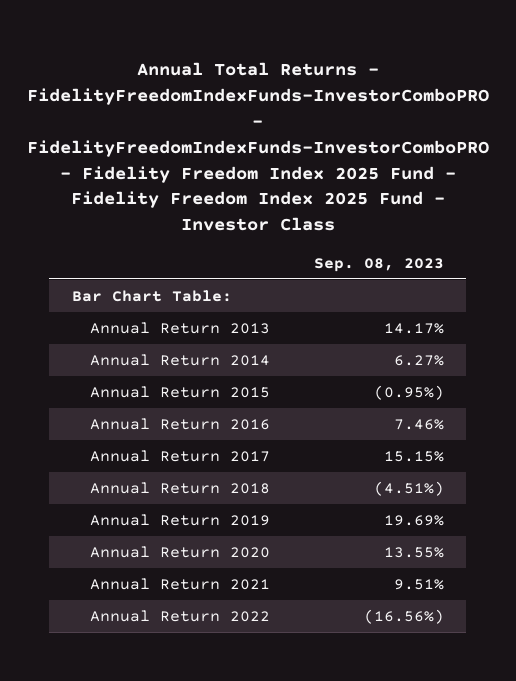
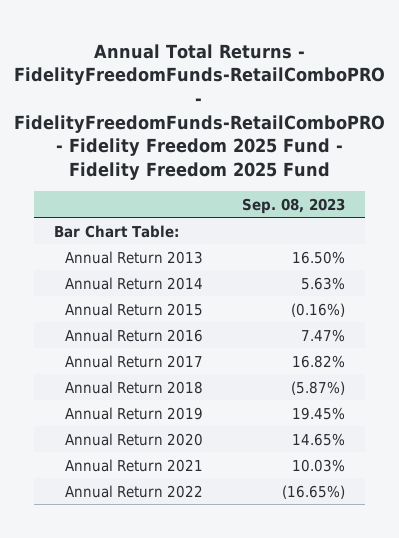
[26,62,489,232] Annual Total Returns - FidelityFreedomIndexFunds-InvestorComboPRO - FidelityFreedomIndexFunds-InvestorComboPRO - Fidelity Freedom Index 2025 Fund - Fidelity Freedom Index 2025 Fund - Investor Class -> [14,43,386,180] Annual Total Returns - FidelityFreedomFunds-RetailComboPRO - FidelityFreedomFunds-RetailComboPRO - Fidelity Freedom 2025 Fund - Fidelity Freedom 2025 Fund
[384,322,445,334] 14.17% -> [292,250,346,264] 16.50%
[394,354,445,366] 6.27% -> [301,276,346,290] 5.63%
[374,384,445,400] (0.95%) -> [291,302,346,317] (0.16%)
[394,418,445,430] 7.46% -> [301,328,346,342] 7.47%
[384,450,445,462] 15.15% -> [292,354,346,368] 16.82%
[374,480,445,496] (4.51%) -> [291,380,346,395] (5.87%)
[384,514,445,526] 19.69% -> [292,406,346,420] 19.45%
[384,546,445,558] 13.55% -> [292,432,346,446] 14.65%
[394,578,445,590] 9.51% -> [292,458,346,472] 10.03%
[364,608,445,624] (16.56%) -> [282,484,346,499] (16.65%)

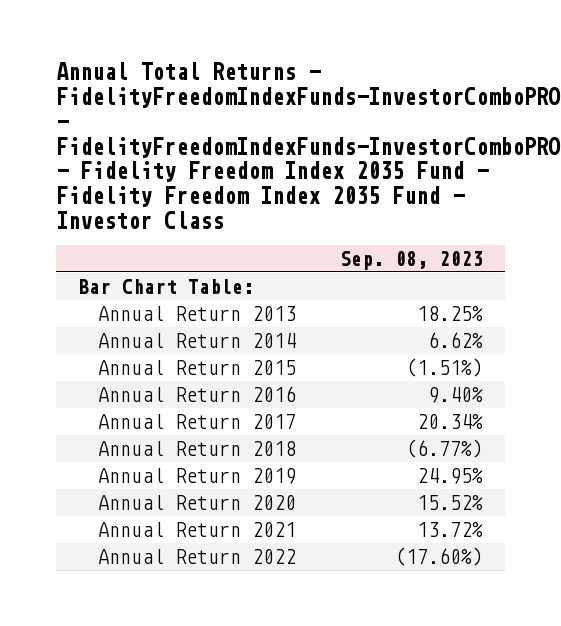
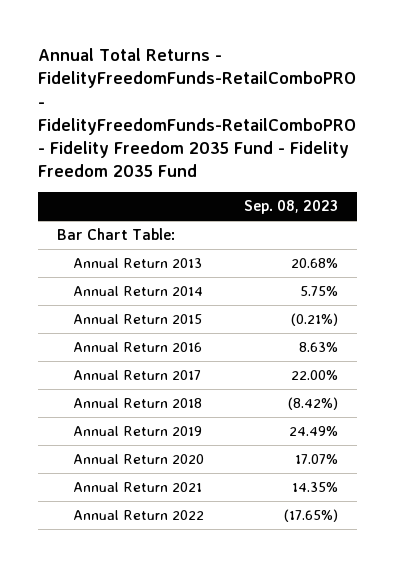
[55,62,561,229] Annual Total Returns - FidelityFreedomIndexFunds-InvestorComboPRO - FidelityFreedomIndexFunds-InvestorComboPRO - Fidelity Freedom Index 2035 Fund - Fidelity Freedom Index 2035 Fund - Investor Class -> [37,47,356,178] Annual Total Returns - FidelityFreedomFunds-RetailComboPRO - FidelityFreedomFunds-RetailComboPRO - Fidelity Freedom 2035 Fund - Fidelity Freedom 2035 Fund
[416,305,483,321] 18.25% -> [290,257,338,268] 20.68%
[427,331,483,348] 6.62% -> [299,285,338,296] 5.75%
[405,357,483,377] (1.51%) -> [290,312,338,326] (0.21%)
[427,386,483,403] 9.40% -> [298,341,338,352] 8.63%
[416,413,483,429] 20.34% -> [290,369,338,380] 22.00%
[405,438,483,458] (6.77%) -> [287,396,338,410] (8.42%)
[416,467,483,484] 24.95% -> [288,425,338,436] 24.49%
[416,494,483,510] 15.52% -> [294,453,338,464] 17.07%
[416,521,483,537] 13.72% -> [291,481,338,492] 14.35%
[394,546,483,566] (17.60%) -> [283,508,338,522] (17.65%)

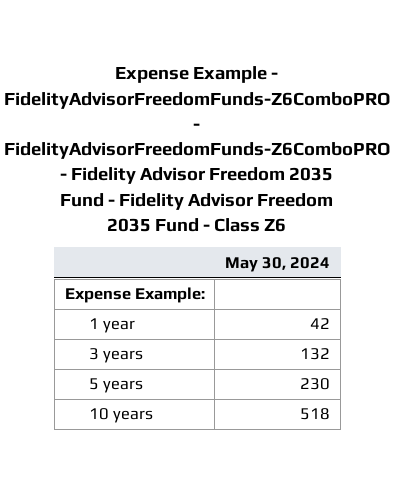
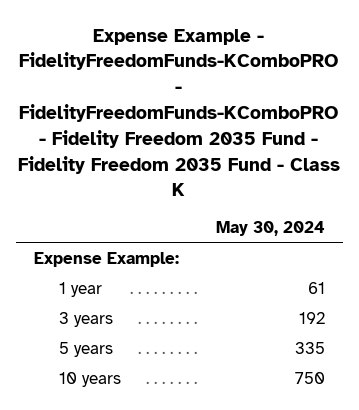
[4,66,391,232] Expense Example - FidelityAdvisorFreedomFunds-Z6ComboPRO - FidelityAdvisorFreedomFunds-Z6ComboPRO - Fidelity Advisor Freedom 2035 Fund - Fidelity Advisor Freedom 2035 Fund - Class Z6 -> [18,28,341,197] Expense Example - FidelityFreedomFunds-KComboPRO - FidelityFreedomFunds-KComboPRO - Fidelity Freedom 2035 Fund - Fidelity Freedom 2035 Fund - Class K
[310,318,331,330] 42 -> [307,282,325,295] 61
[300,348,331,361] 132 -> [298,312,325,325] 192
[300,378,331,391] 230 -> [294,342,325,355] 335
[300,408,331,421] 518 -> [294,372,325,385] 750

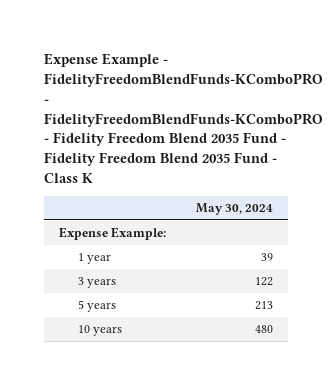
[18,28,341,197] Expense Example - FidelityFreedomFunds-KComboPRO - FidelityFreedomFunds-KComboPRO - Fidelity Freedom 2035 Fund - Fidelity Freedom 2035 Fund - Class K -> [43,52,323,184] Expense Example - FidelityFreedomBlendFunds-KComboPRO - FidelityFreedomBlendFunds-KComboPRO - Fidelity Freedom Blend 2035 Fund - Fidelity Freedom Blend 2035 Fund - Class K
[307,282,325,295] 61 -> [261,252,274,261] 39
[298,312,325,325] 192 -> [255,276,274,286] 122
[294,342,325,355] 335 -> [255,300,274,310] 213
[294,372,325,385] 750 -> [255,324,274,333] 480

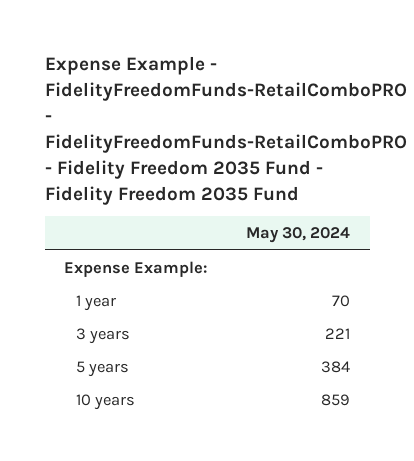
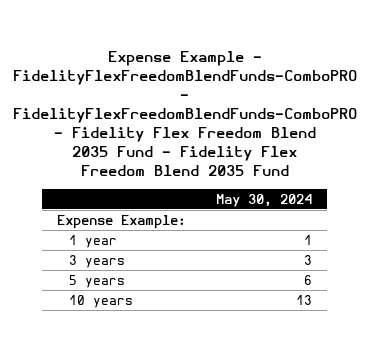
[44,56,407,205] Expense Example - FidelityFreedomFunds-RetailComboPRO - FidelityFreedomFunds-RetailComboPRO - Fidelity Freedom 2035 Fund - Fidelity Freedom 2035 Fund -> [12,50,357,177] Expense Example - FidelityFlexFreedomBlendFunds-ComboPRO - FidelityFlexFreedomBlendFunds-ComboPRO - Fidelity Flex Freedom Blend 2035 Fund - Fidelity Flex Freedom Blend 2035 Fund
[332,294,351,307] 70 -> [304,234,313,245] 1
[325,327,351,339] 221 -> [304,254,313,265] 3
[321,360,351,373] 384 -> [304,274,313,285] 6
[321,393,351,406] 859 -> [296,294,313,305] 13

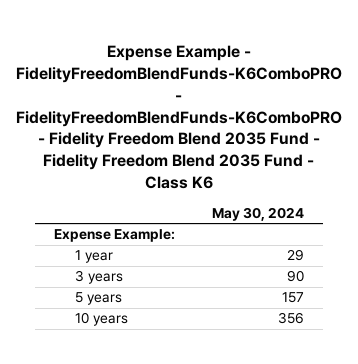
[12,50,357,177] Expense Example - FidelityFlexFreedomBlendFunds-ComboPRO - FidelityFlexFreedomBlendFunds-ComboPRO - Fidelity Flex Freedom Blend 2035 Fund - Fidelity Flex Freedom Blend 2035 Fund -> [16,45,343,190] Expense Example - FidelityFreedomBlendFunds-K6ComboPRO - FidelityFreedomBlendFunds-K6ComboPRO - Fidelity Freedom Blend 2035 Fund - Fidelity Freedom Blend 2035 Fund - Class K6
[304,234,313,245] 1 -> [287,249,305,262] 29
[304,254,313,265] 3 -> [287,270,305,283] 90
[304,274,313,285] 6 -> [282,292,305,304] 157
[296,294,313,305] 13 -> [278,312,305,325] 356

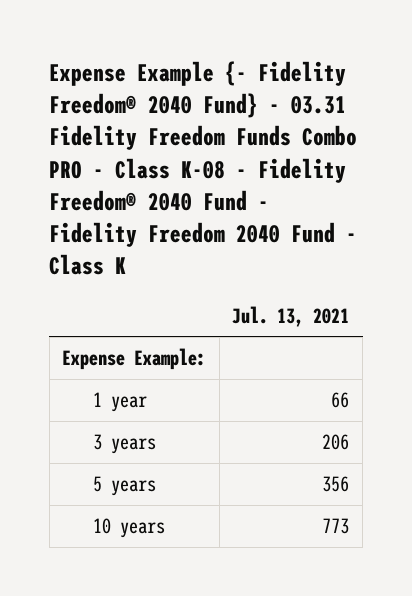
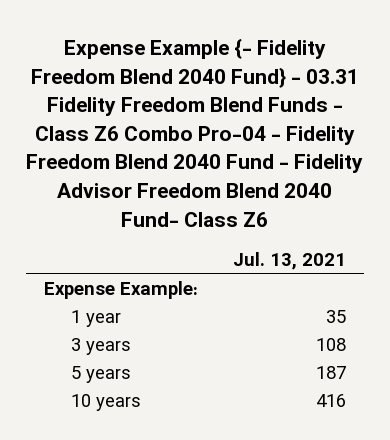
[49,61,358,276] Expense Example {- Fidelity Freedom® 2040 Fund} - 03.31 Fidelity Freedom Funds Combo PRO - Class K-08 - Fidelity Freedom® 2040 Fund - Fidelity Freedom 2040 Fund - Class K -> [25,37,363,227] Expense Example {- Fidelity Freedom Blend 2040 Fund} - 03.31 Fidelity Freedom Blend Funds - Class Z6 Combo Pro-04 - Fidelity Freedom Blend 2040 Fund - Fidelity Advisor Freedom Blend 2040 Fund- Class Z6
[331,392,350,409] 66 -> [325,309,346,323] 35
[322,434,350,451] 206 -> [315,337,346,351] 108
[322,476,350,493] 356 -> [315,365,346,379] 187
[322,518,350,535] 773 -> [315,393,346,407] 416

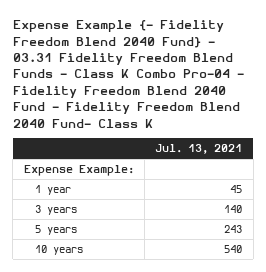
[25,37,363,227] Expense Example {- Fidelity Freedom Blend 2040 Fund} - 03.31 Fidelity Freedom Blend Funds - Class Z6 Combo Pro-04 - Fidelity Freedom Blend 2040 Fund - Fidelity Advisor Freedom Blend 2040 Fund- Class Z6 -> [12,20,244,128] Expense Example {- Fidelity Freedom Blend 2040 Fund} - 03.31 Fidelity Freedom Blend Funds - Class K Combo Pro-04 - Fidelity Freedom Blend 2040 Fund - Fidelity Freedom Blend 2040 Fund- Class K
[325,309,346,323] 35 -> [230,185,243,194] 45
[315,337,346,351] 108 -> [224,205,243,214] 140
[315,365,346,379] 187 -> [224,225,243,234] 243
[315,393,346,407] 416 -> [224,245,243,254] 540

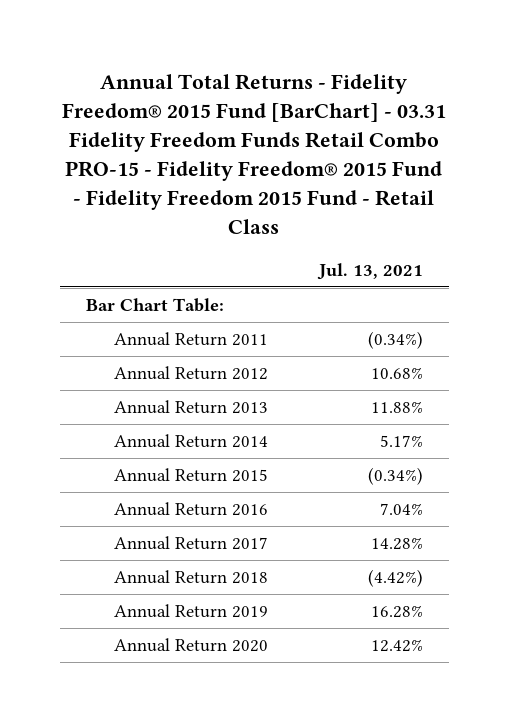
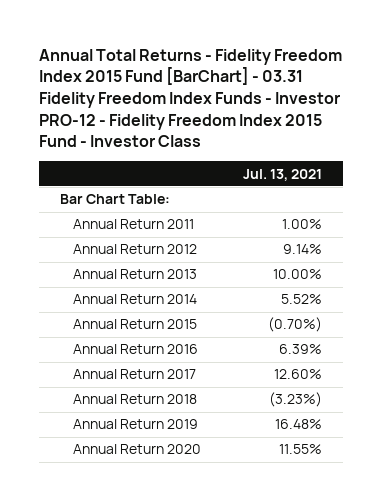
[62,74,447,235] Annual Total Returns - Fidelity Freedom® 2015 Fund [BarChart] - 03.31 Fidelity Freedom Funds Retail Combo PRO-15 - Fidelity Freedom® 2015 Fund - Fidelity Freedom 2015 Fund - Retail Class -> [39,48,343,148] Annual Total Returns - Fidelity Freedom Index 2015 Fund [BarChart] - 03.31 Fidelity Freedom Index Funds - Investor PRO-12 - Fidelity Freedom Index 2015 Fund - Investor Class
[368,330,424,349] (0.34%) -> [281,219,322,230] 1.00%
[371,366,424,379] 10.68% -> [282,244,322,255] 9.14%
[371,400,424,413] 11.88% -> [272,269,322,280] 10.00%
[380,434,424,447] 5.17% -> [280,294,322,305] 5.52%
[368,466,424,485] (0.34%) -> [267,317,322,333] (0.70%)
[380,502,424,515] 7.04% -> [278,344,322,355] 6.39%
[371,536,424,550] 14.28% -> [273,369,322,380] 12.60%
[368,568,424,587] (4.42%) -> [268,392,322,408] (3.23%)
[371,604,424,618] 16.28% -> [274,419,322,430] 16.48%
[371,638,424,652] 12.42% -> [278,444,322,455] 11.55%

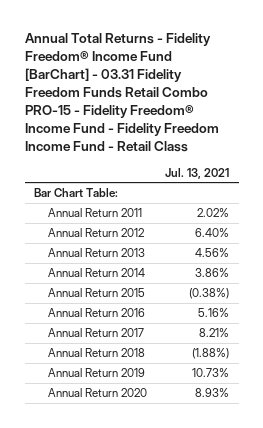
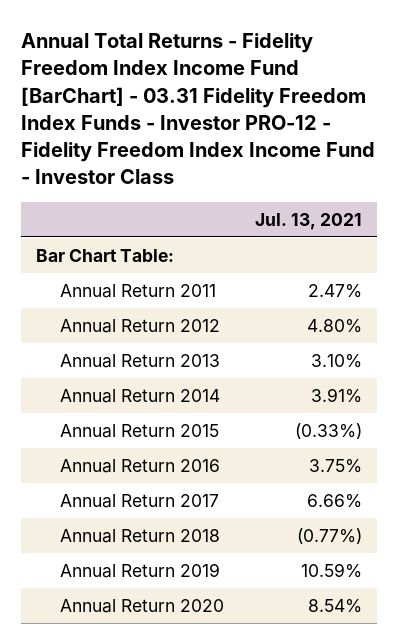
[24,32,219,153] Annual Total Returns - Fidelity Freedom® Income Fund [BarChart] - 03.31 Fidelity Freedom Funds Retail Combo PRO-15 - Fidelity Freedom® Income Fund - Fidelity Freedom Income Fund - Retail Class -> [20,33,375,185] Annual Total Returns - Fidelity Freedom Index Income Fund [BarChart] - 03.31 Fidelity Freedom Index Funds - Investor PRO-12 - Fidelity Freedom Index Income Fund - Investor Class
[197,208,230,218] 2.02% -> [307,283,362,298] 2.47%
[195,228,230,238] 6.40% -> [306,318,362,333] 4.80%
[195,248,230,258] 4.56% -> [310,353,362,368] 3.10%
[195,268,230,278] 3.86% -> [310,387,362,403] 3.91%
[189,288,230,300] (0.38%) -> [294,422,362,439] (0.33%)
[198,308,230,318] 5.16% -> [308,458,362,473] 3.75%
[199,328,230,338] 8.21% -> [306,493,362,508] 6.66%
[192,348,230,360] (1.88%) -> [296,527,362,544] (0.77%)
[192,368,230,378] 10.73% -> [300,562,362,578] 10.59%
[195,388,230,398] 8.93% -> [307,598,362,613] 8.54%

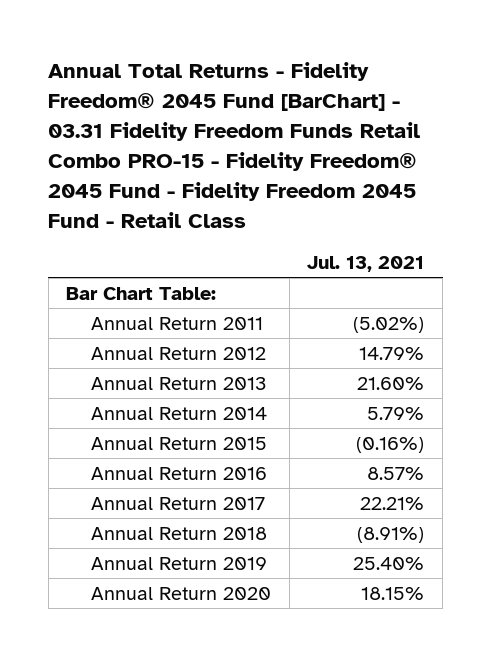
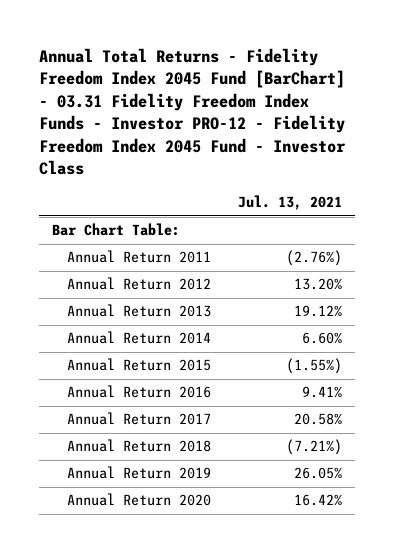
[48,62,421,228] Annual Total Returns - Fidelity Freedom® 2045 Fund [BarChart] - 03.31 Fidelity Freedom Funds Retail Combo PRO-15 - Fidelity Freedom® 2045 Fund - Fidelity Freedom 2045 Fund - Retail Class -> [38,47,346,176] Annual Total Returns - Fidelity Freedom Index 2045 Fund [BarChart] - 03.31 Fidelity Freedom Index Funds - Investor PRO-12 - Fidelity Freedom Index 2045 Fund - Investor Class
[353,316,425,333] (5.02%) -> [285,250,342,267] (2.76%)
[359,346,425,360] 14.79% -> [293,278,342,291] 13.20%
[357,376,425,390] 21.60% -> [293,305,342,318] 19.12%
[367,406,425,420] 5.79% -> [301,332,342,345] 6.60%
[356,436,425,453] (0.16%) -> [285,358,342,375] (1.55%)
[367,466,425,480] 8.57% -> [301,386,342,399] 9.41%
[360,496,425,510] 22.21% -> [293,413,342,426] 20.58%
[357,526,425,543] (8.91%) -> [285,439,342,456] (7.21%)
[353,556,425,570] 25.40% -> [293,467,342,480] 26.05%
[361,586,425,600] 18.15% -> [293,494,342,507] 16.42%

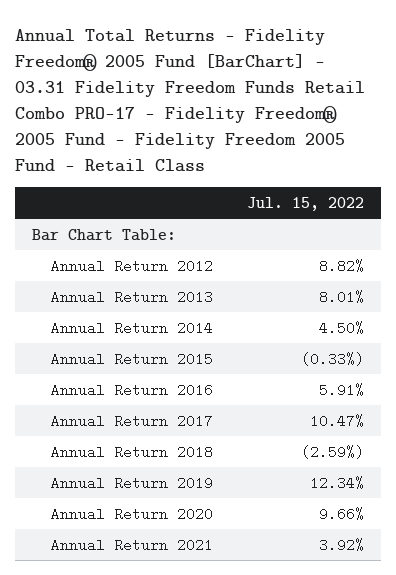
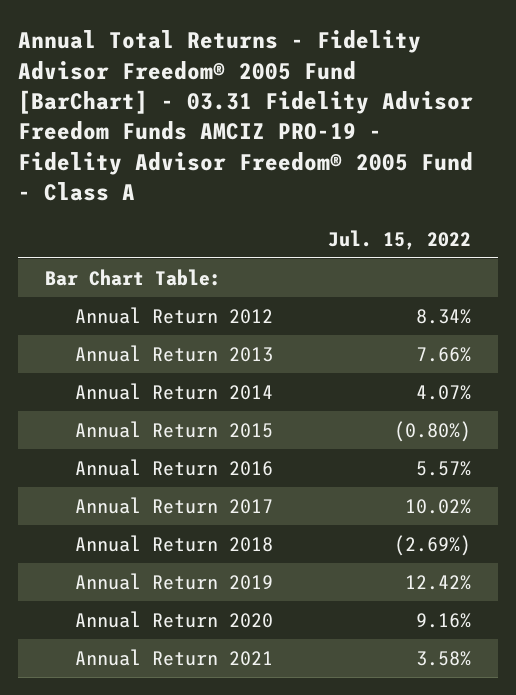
[15,29,366,172] Annual Total Returns - Fidelity Freedom® 2005 Fund [BarChart] - 03.31 Fidelity Freedom Funds Retail Combo PRO-17 - Fidelity Freedom® 2005 Fund - Fidelity Freedom 2005 Fund - Retail Class -> [17,30,473,202] Annual Total Returns - Fidelity Advisor Freedom® 2005 Fund [BarChart] - 03.31 Fidelity Advisor Freedom Funds AMCIZ PRO-19 - Fidelity Advisor Freedom® 2005 Fund - Class A
[318,258,364,273] 8.82% -> [415,308,471,324] 8.34%
[318,289,364,304] 8.01% -> [415,346,471,362] 7.66%
[318,320,364,335] 4.50% -> [415,384,471,400] 4.07%
[300,351,364,366] (0.33%) -> [393,420,471,442] (0.80%)
[318,382,364,397] 5.91% -> [415,460,471,476] 5.57%
[309,413,364,428] 10.47% -> [404,498,471,514] 10.02%
[300,444,364,459] (2.59%) -> [393,534,471,556] (2.69%)
[309,475,364,490] 12.34% -> [404,574,471,590] 12.42%
[318,506,364,521] 9.66% -> [415,612,471,628] 9.16%
[318,537,364,552] 3.92% -> [415,650,471,666] 3.58%

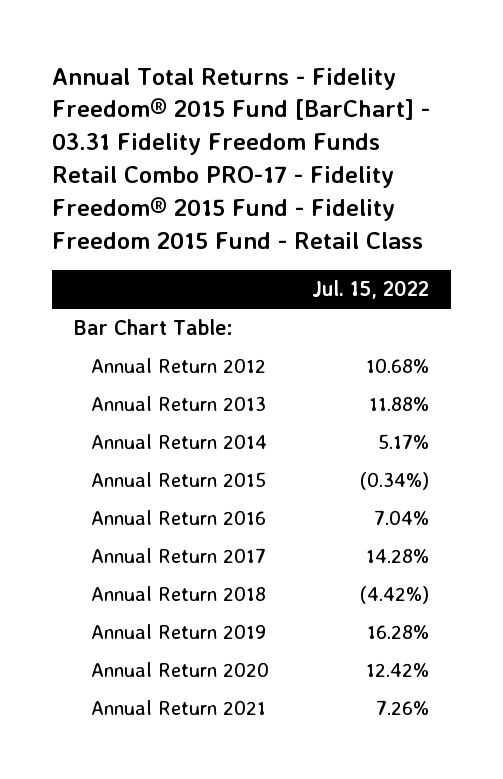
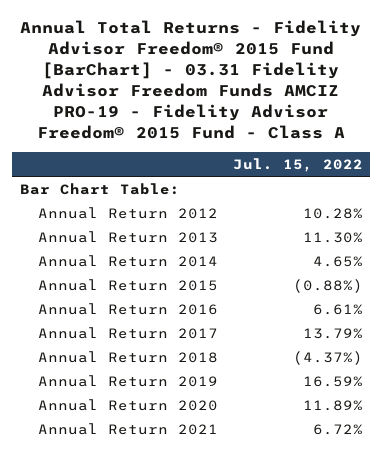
[51,67,430,249] Annual Total Returns - Fidelity Freedom® 2015 Fund [BarChart] - 03.31 Fidelity Freedom Funds Retail Combo PRO-17 - Fidelity Freedom® 2015 Fund - Fidelity Freedom 2015 Fund - Retail Class -> [20,20,362,140] Annual Total Returns - Fidelity Advisor Freedom® 2015 Fund [BarChart] - 03.31 Fidelity Advisor Freedom Funds AMCIZ PRO-19 - Fidelity Advisor Freedom® 2015 Fund - Class A
[366,358,430,374] 10.68% -> [302,207,363,219] 10.28%
[369,397,430,412] 11.88% -> [302,231,363,243] 11.30%
[378,434,430,450] 5.17% -> [312,255,363,267] 4.65%
[360,472,430,491] (0.34%) -> [292,278,363,293] (0.88%)
[374,510,430,526] 7.04% -> [312,303,363,315] 6.61%
[366,549,430,564] 14.28% -> [302,327,363,339] 13.79%
[360,586,430,605] (4.42%) -> [292,350,363,365] (4.37%)
[367,625,430,640] 16.28% -> [302,375,363,387] 16.59%
[366,663,430,678] 12.42% -> [302,399,363,411] 11.89%
[376,700,430,716] 7.26% -> [312,423,363,435] 6.72%

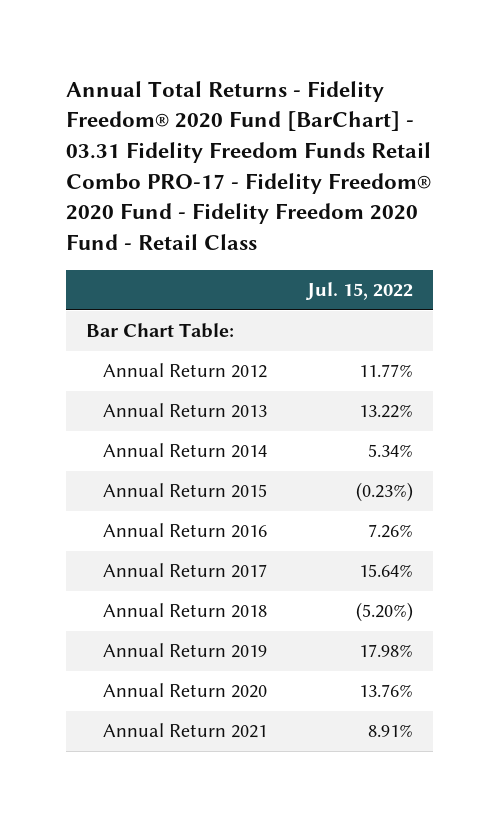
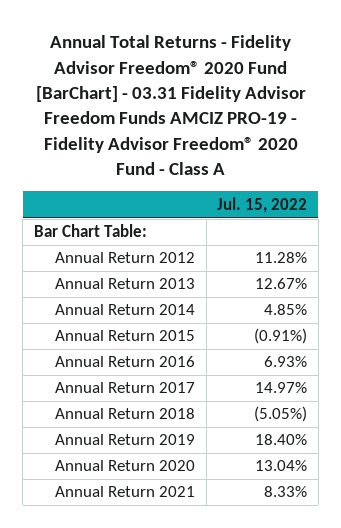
[65,80,431,250] Annual Total Returns - Fidelity Freedom® 2020 Fund [BarChart] - 03.31 Fidelity Freedom Funds Retail Combo PRO-17 - Fidelity Freedom® 2020 Fund - Fidelity Freedom 2020 Fund - Retail Class -> [35,35,306,176] Annual Total Returns - Fidelity Advisor Freedom® 2020 Fund [BarChart] - 03.31 Fidelity Advisor Freedom Funds AMCIZ PRO-19 - Fidelity Advisor Freedom® 2020 Fund - Class A
[358,364,413,378] 11.77% -> [255,252,308,264] 11.28%
[358,404,413,419] 13.22% -> [255,278,308,290] 12.67%
[367,444,413,458] 5.34% -> [264,304,308,316] 4.85%
[355,482,413,503] (0.23%) -> [254,328,308,345] (0.91%)
[367,524,413,539] 7.26% -> [264,356,308,368] 6.93%
[358,564,413,578] 15.64% -> [255,382,308,394] 14.97%
[355,602,413,623] (5.20%) -> [254,406,308,423] (5.05%)
[358,644,413,658] 17.98% -> [255,434,308,446] 18.40%
[358,684,413,698] 13.76% -> [255,460,308,472] 13.04%
[367,724,413,738] 8.91% -> [264,486,308,498] 8.33%

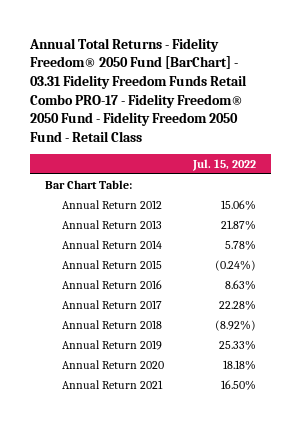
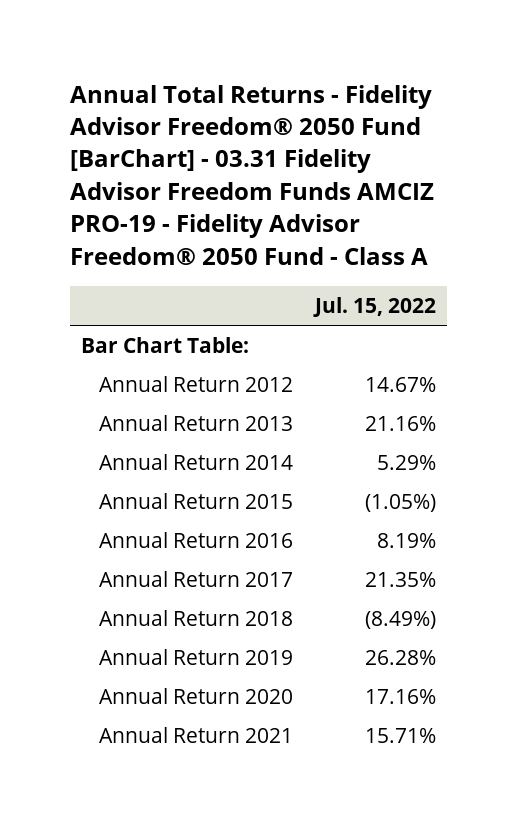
[29,37,248,142] Annual Total Returns - Fidelity Freedom® 2050 Fund [BarChart] - 03.31 Fidelity Freedom Funds Retail Combo PRO-17 - Fidelity Freedom® 2050 Fund - Fidelity Freedom 2050 Fund - Retail Class -> [70,84,435,265] Annual Total Returns - Fidelity Advisor Freedom® 2050 Fund [BarChart] - 03.31 Fidelity Advisor Freedom Funds AMCIZ PRO-19 - Fidelity Advisor Freedom® 2050 Fund - Class A
[221,200,257,211] 15.06% -> [365,377,437,393] 14.67%
[221,220,257,231] 21.87% -> [365,416,437,432] 21.16%
[225,240,257,251] 5.78% -> [377,455,437,471] 5.29%
[215,260,257,272] (0.24%) -> [365,494,437,513] (1.05%)
[225,280,257,291] 8.63% -> [377,533,437,549] 8.19%
[219,300,257,311] 22.28% -> [365,572,437,588] 21.35%
[215,320,257,332] (8.92%) -> [365,611,437,630] (8.49%)
[219,340,257,351] 25.33% -> [365,650,437,666] 26.28%
[223,360,257,371] 18.18% -> [365,689,437,705] 17.16%
[221,380,257,391] 16.50% -> [365,728,437,744] 15.71%

